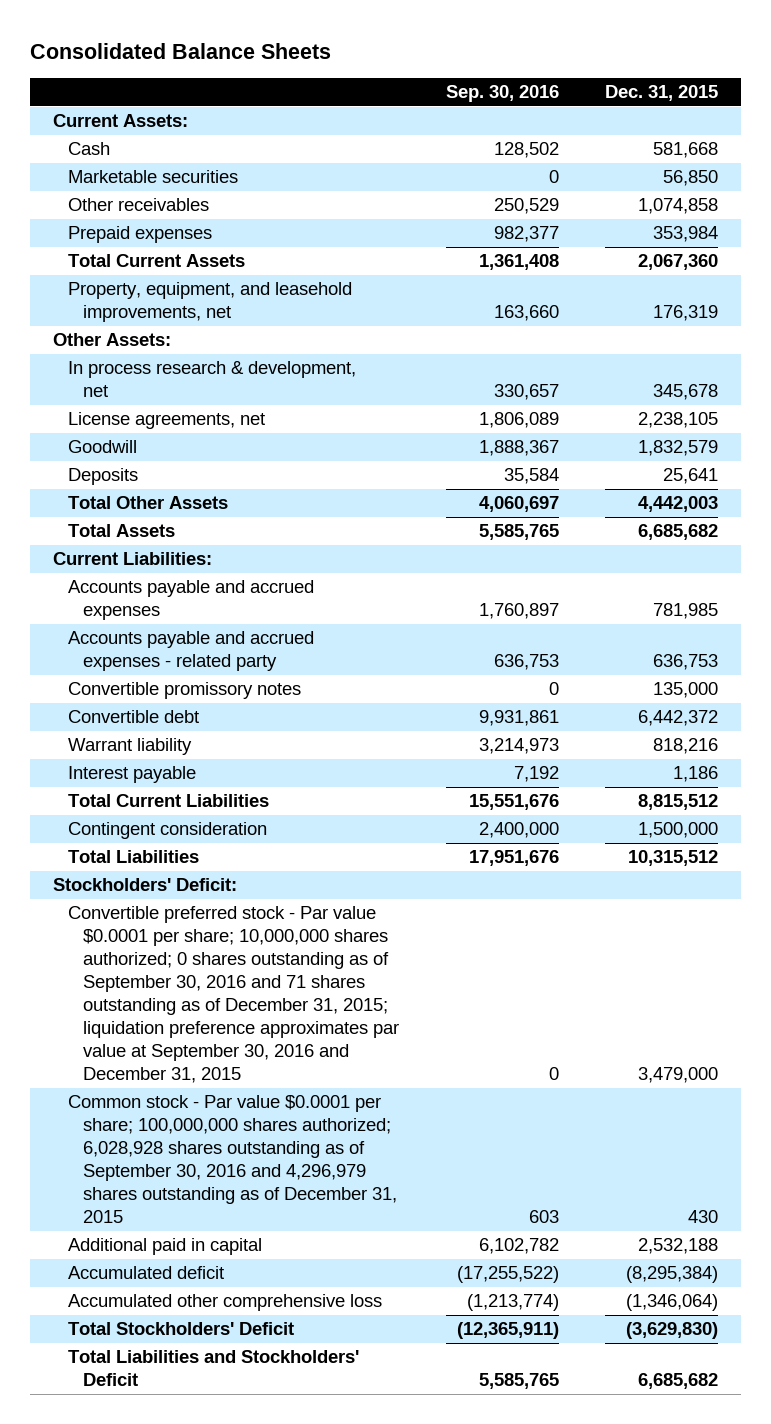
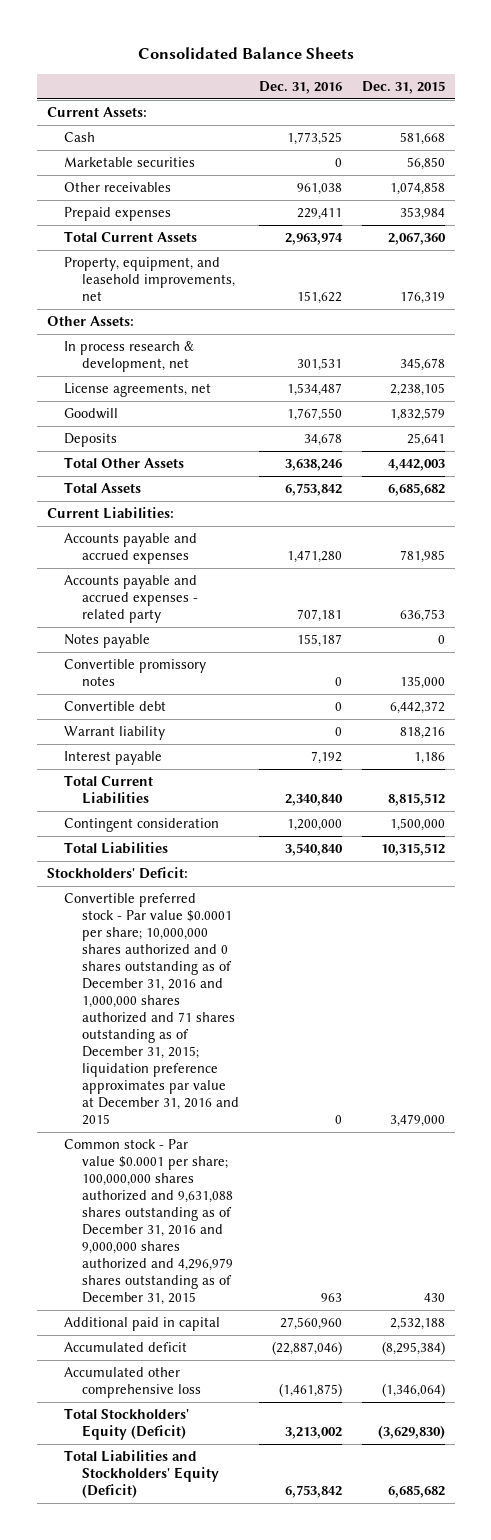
[445,85,559,103] Sep. 30, 2016 -> none
none -> [258,81,342,95] Dec. 31, 2016
none -> [64,634,151,649] Notes payable
[68,906,400,1084] Convertible preferred stock - Par value $0.0001 per share; 10,000,000 shares authorized; 0 shares outstanding as of September 30, 2016 and 71 shares outstanding as of December 31, 2015; liquidation preference approximates par value at September 30, 2016 and December 31, 2015 -> [64,893,240,1126] Convertible preferred stock - Par value $0.0001 per share; 10,000,000 shares authorized and 0 shares outstanding as of December 31, 2016 and 1,000,000 shares authorized and 71 shares outstanding as of December 31, 2015; liquidation preference approximates par value at December 31, 2016 and 2015
[68,1095,398,1224] Common stock - Par value $0.0001 per share; 100,000,000 shares authorized; 6,028,928 shares outstanding as of September 30, 2016 and 4,296,979 shares outstanding as of December 31, 2015 -> [64,1139,234,1306] Common stock - Par value $0.0001 per share; 100,000,000 shares authorized and 9,631,088 shares outstanding as of December 31, 2016 and 9,000,000 shares authorized and 4,296,979 shares outstanding as of December 31, 2015
[68,1322,295,1336] Total Stockholders' Deficit -> [64,1408,190,1441] Total Stockholders' Equity (Deficit)
[68,1350,360,1387] Total Liabilities and Stockholders' Deficit -> [64,1450,220,1499] Total Liabilities and Stockholders' Equity (Deficit)

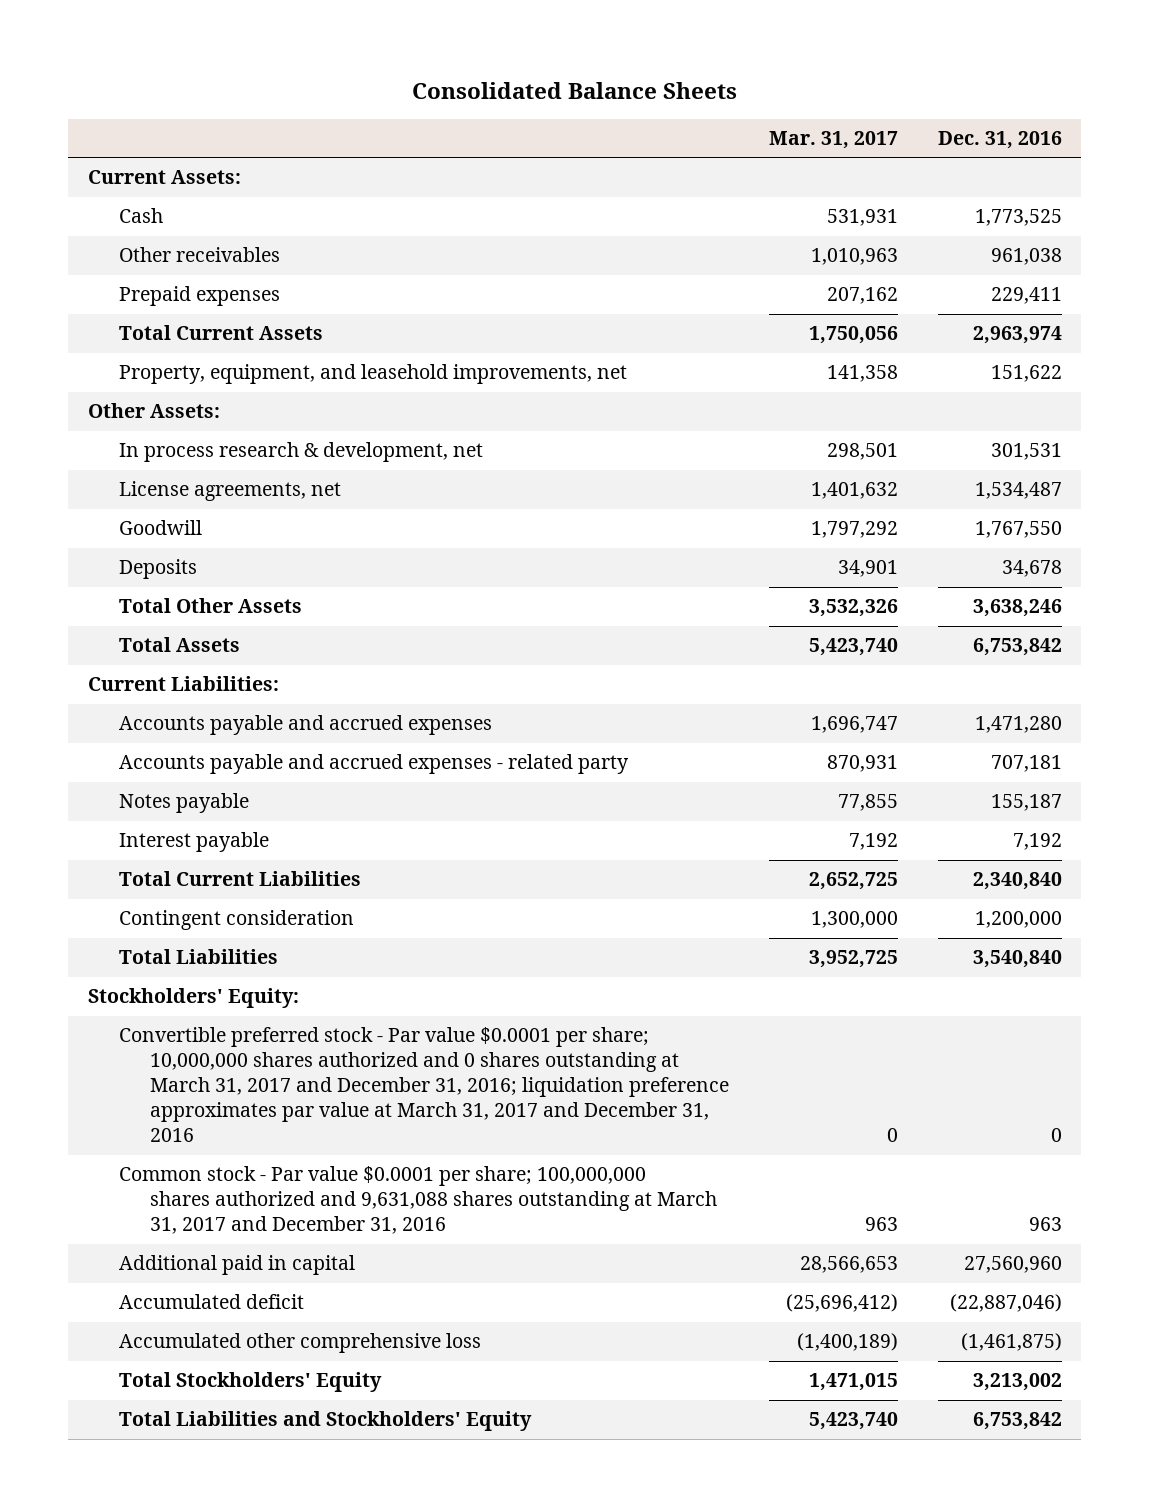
[361,81,445,95] Dec. 31, 2015 -> none
none -> [769,131,899,150] Mar. 31, 2017
[64,157,196,168] Marketable securities -> none
[64,659,207,687] Convertible promissory notes -> none
[64,701,167,712] Convertible debt -> none
[64,726,166,741] Warrant liability -> none
[46,867,188,880] Stockholders' Deficit: -> [88,988,300,1009] Stockholders' Equity:
[64,893,240,1126] Convertible preferred stock - Par value $0.0001 per share; 10,000,000 shares authorized and 0 shares outstanding as of December 31, 2016 and 1,000,000 shares authorized and 71 shares outstanding as of December 31, 2015; liquidation preference approximates par value at December 31, 2016 and 2015 -> [119,1027,730,1143] Convertible preferred stock - Par value $0.0001 per share; 10,000,000 shares authorized and 0 shares outstanding at March 31, 2017 and December 31, 2016; liquidation preference approximates par value at March 31, 2017 and December 31, 2016
[64,1139,234,1306] Common stock - Par value $0.0001 per share; 100,000,000 shares authorized and 9,631,088 shares outstanding as of December 31, 2016 and 9,000,000 shares authorized and 4,296,979 shares outstanding as of December 31, 2015 -> [119,1166,718,1235] Common stock - Par value $0.0001 per share; 100,000,000 shares authorized and 9,631,088 shares outstanding at March 31, 2017 and December 31, 2016
[64,1408,190,1441] Total Stockholders' Equity (Deficit) -> [119,1372,383,1393] Total Stockholders' Equity
[64,1450,220,1499] Total Liabilities and Stockholders' Equity (Deficit) -> [119,1411,533,1432] Total Liabilities and Stockholders' Equity

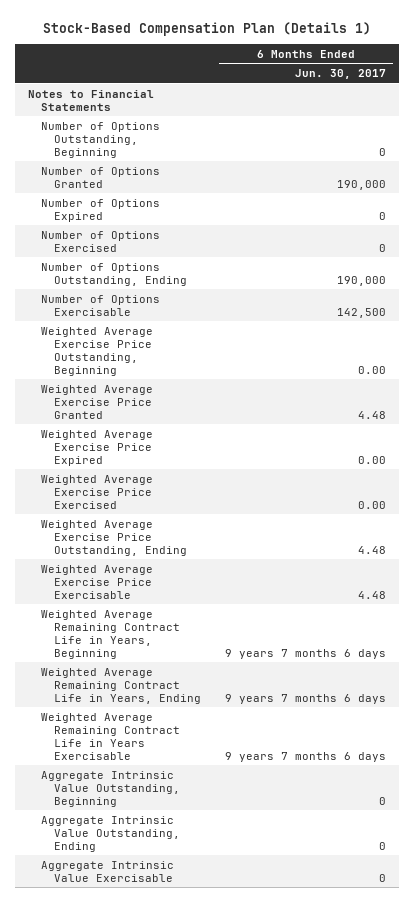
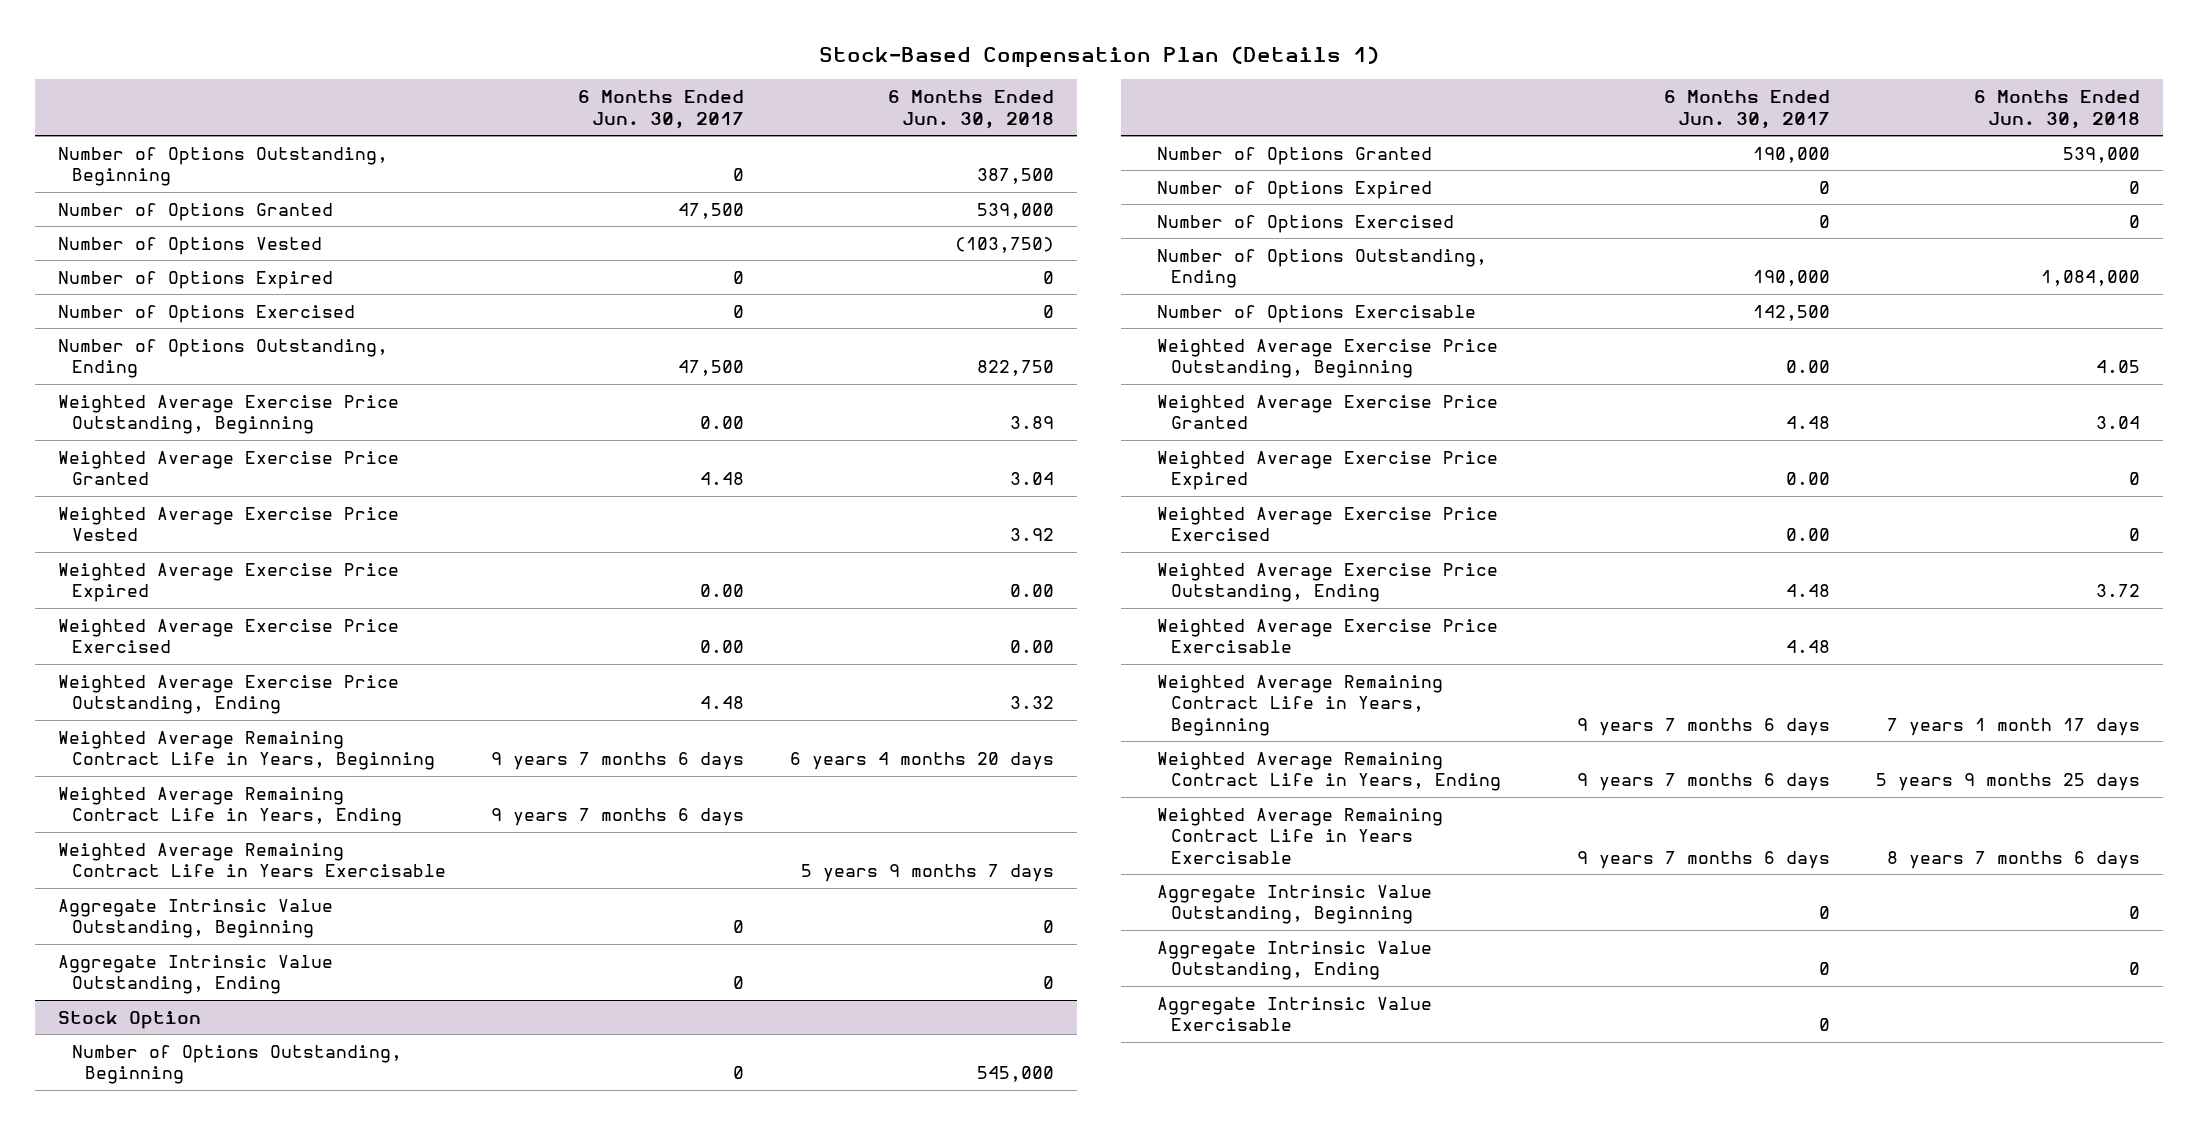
none -> [888,89,1055,129] 6 Months Ended Jun. 30, 2018
[27,89,154,111] Notes to Financial Statements -> none
none -> [57,202,333,221] Number of Options Granted
none -> [57,236,322,255] Number of Options Vested
none -> [57,270,333,289] Number of Options Expired
none -> [57,304,355,323] Number of Options Exercised
none -> [57,338,388,379] Number of Options Outstanding, Ending
none -> [57,394,399,435] Weighted Average Exercise Price Outstanding, Beginning
none -> [57,450,399,486] Weighted Average Exercise Price Granted
none -> [57,506,399,542] Weighted Average Exercise Price Vested
none -> [57,562,399,603] Weighted Average Exercise Price Expired
none -> [57,618,399,654] Weighted Average Exercise Price Exercised
none -> [57,674,399,715] Weighted Average Exercise Price Outstanding, Ending
none -> [57,730,435,771] Weighted Average Remaining Contract Life in Years, Beginning
none -> [57,786,402,827] Weighted Average Remaining Contract Life in Years, Ending
none -> [57,842,446,878] Weighted Average Remaining Contract Life in Years Exercisable
none -> [57,898,333,939] Aggregate Intrinsic Value Outstanding, Beginning
none -> [57,954,333,995] Aggregate Intrinsic Value Outstanding, Ending
none -> [57,1010,201,1029] Stock Option
none -> [71,1044,402,1085] Number of Options Outstanding, Beginning

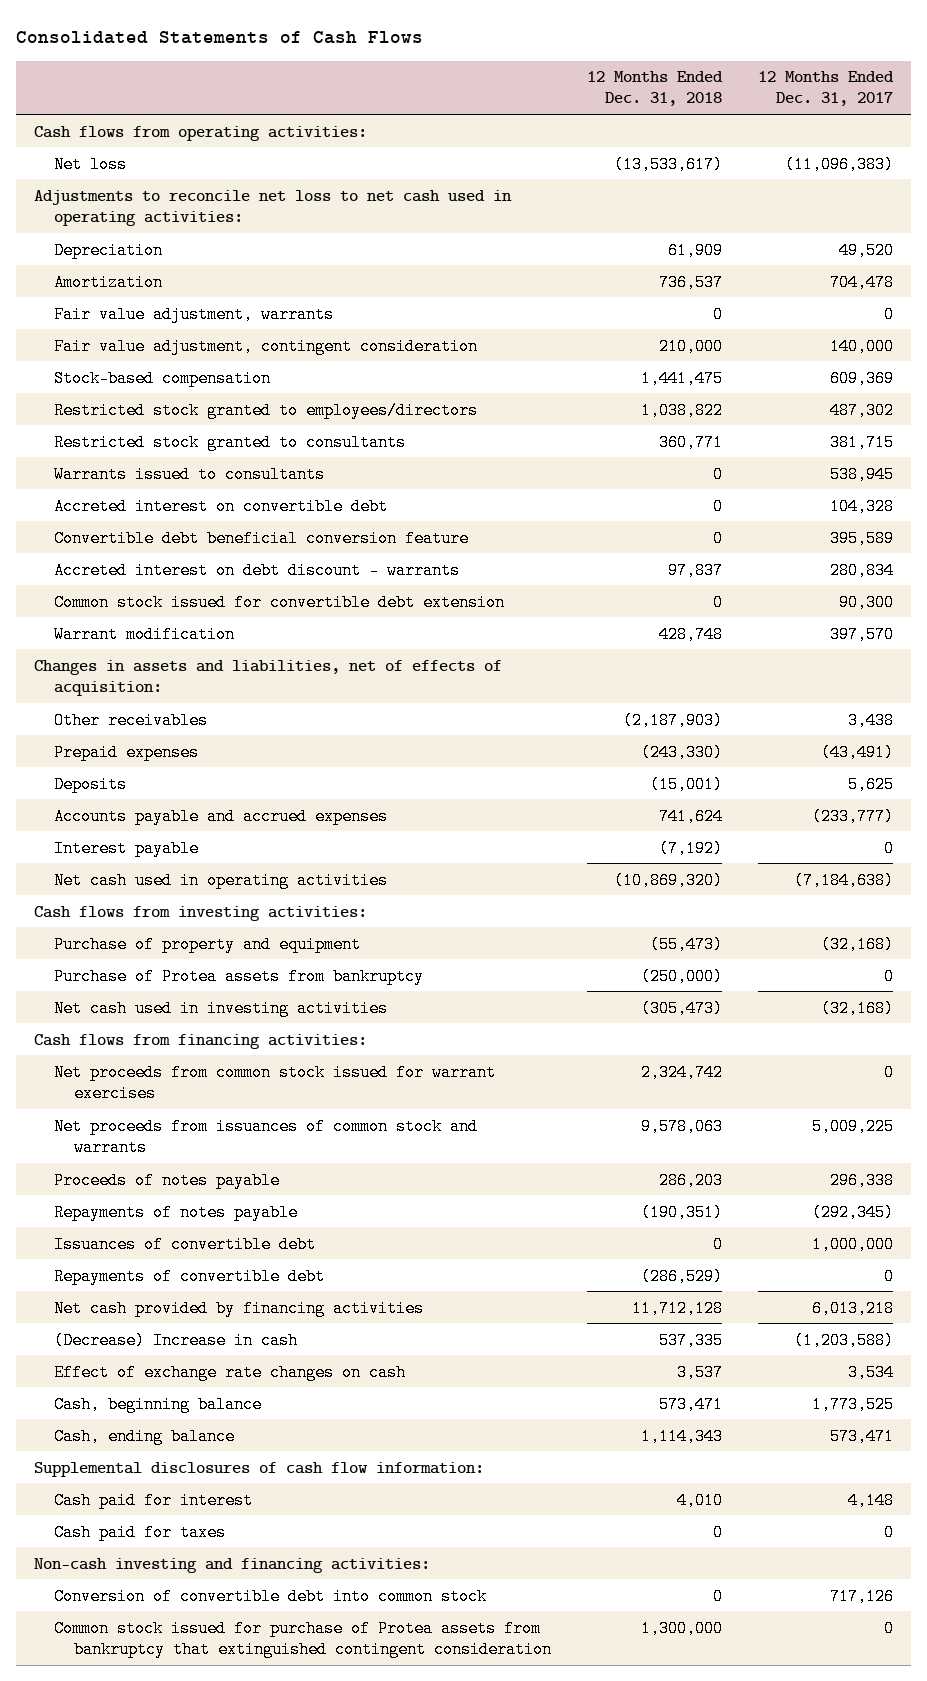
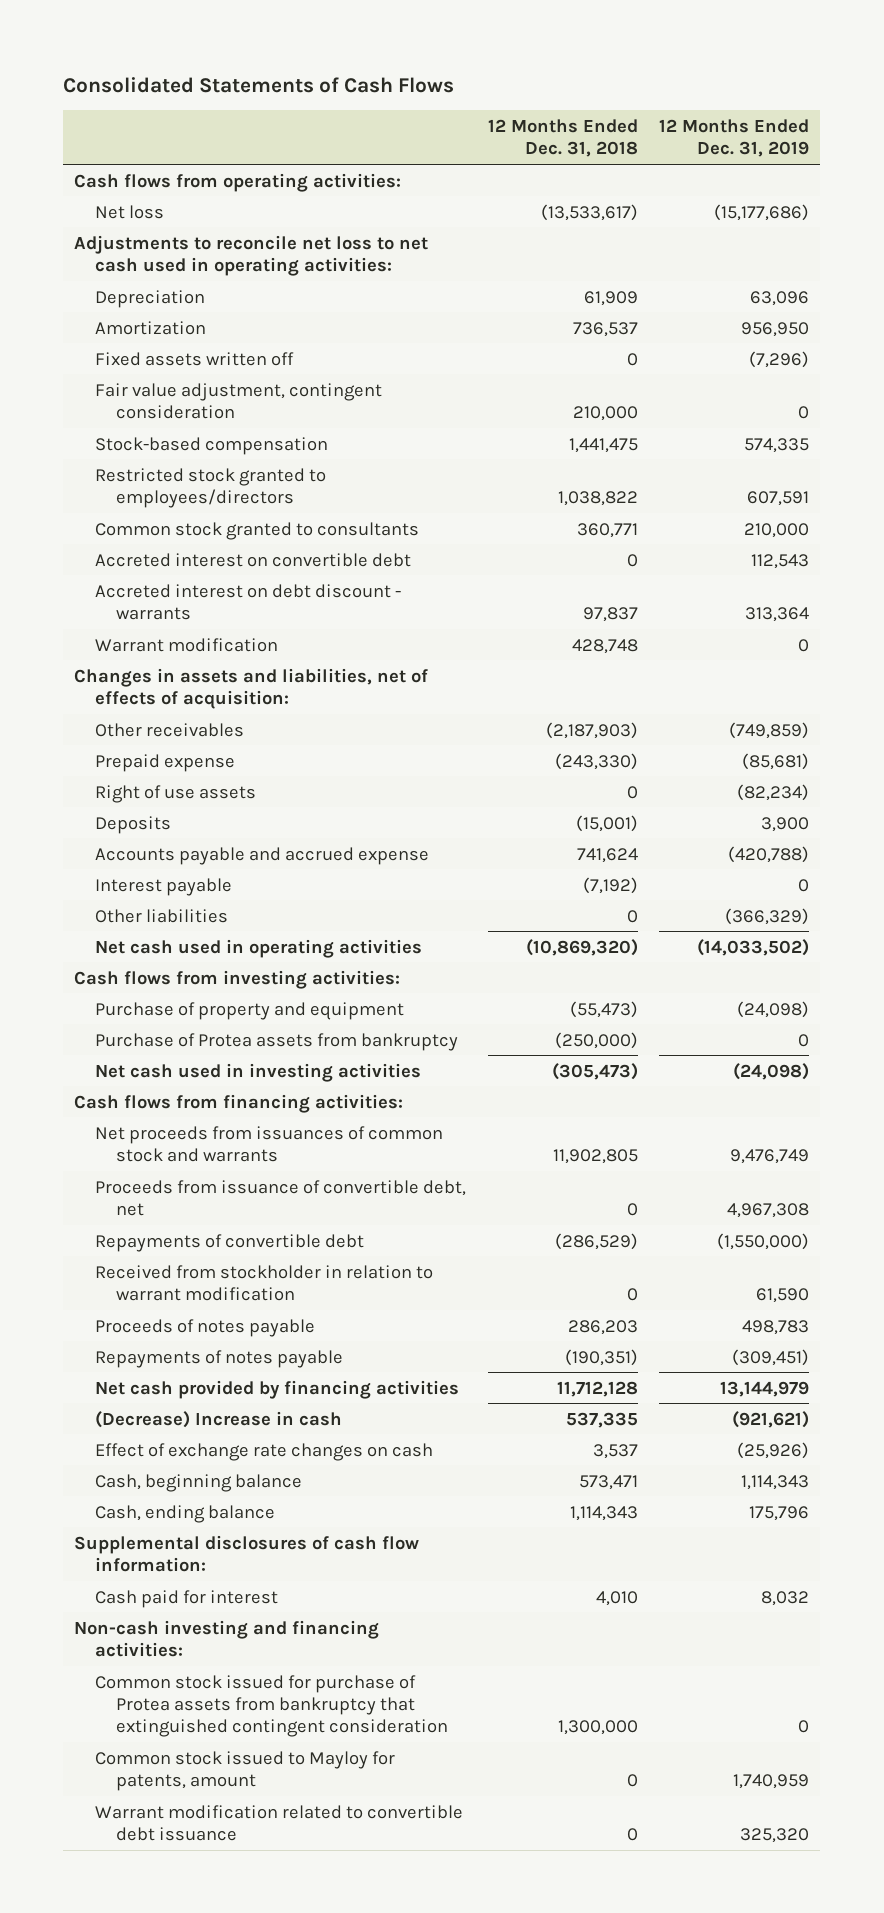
[758,71,895,107] 12 Months Ended Dec. 31, 2017 -> none
none -> [659,118,810,158] 12 Months Ended Dec. 31, 2019
[53,305,334,323] Fair value adjustment, warrants -> none
none -> [95,351,295,366] Fixed assets written off
[53,465,325,483] Warrants issued to consultants -> none
[53,433,406,451] Restricted stock granted to consultants -> [95,521,420,540] Common stock granted to consultants
[53,529,469,547] Convertible debt beneficial conversion feature -> none
[53,593,505,611] Common stock issued for convertible debt extension -> none
[53,743,199,761] Prepaid expenses -> [95,753,236,772] Prepaid expense
none -> [95,784,257,803] Right of use assets
[53,807,388,825] Accounts payable and accrued expenses -> [95,846,430,865] Accounts payable and accrued expense
none -> [95,908,229,923] Other liabilities
[53,1063,496,1102] Net proceeds from common stock issued for warrant exercises -> none
[640,1117,723,1135] 9,578,063 -> [552,1148,638,1164] 11,902,805
none -> [95,1179,467,1216] Proceeds from issuance of convertible debt, net
[53,1267,325,1285] Repayments of convertible debt -> [95,1233,365,1252] Repayments of convertible debt
none -> [95,1264,434,1301] Received from stockholder in relation to warrant modification
[53,1235,316,1253] Issuances of convertible debt -> none
[53,1523,226,1541] Cash paid for taxes -> none
[53,1587,487,1605] Conversion of convertible debt into common stock -> none
none -> [95,1750,396,1791] Common stock issued to Mayloy for patents, amount
none -> [95,1804,464,1841] Warrant modification related to convertible debt issuance

